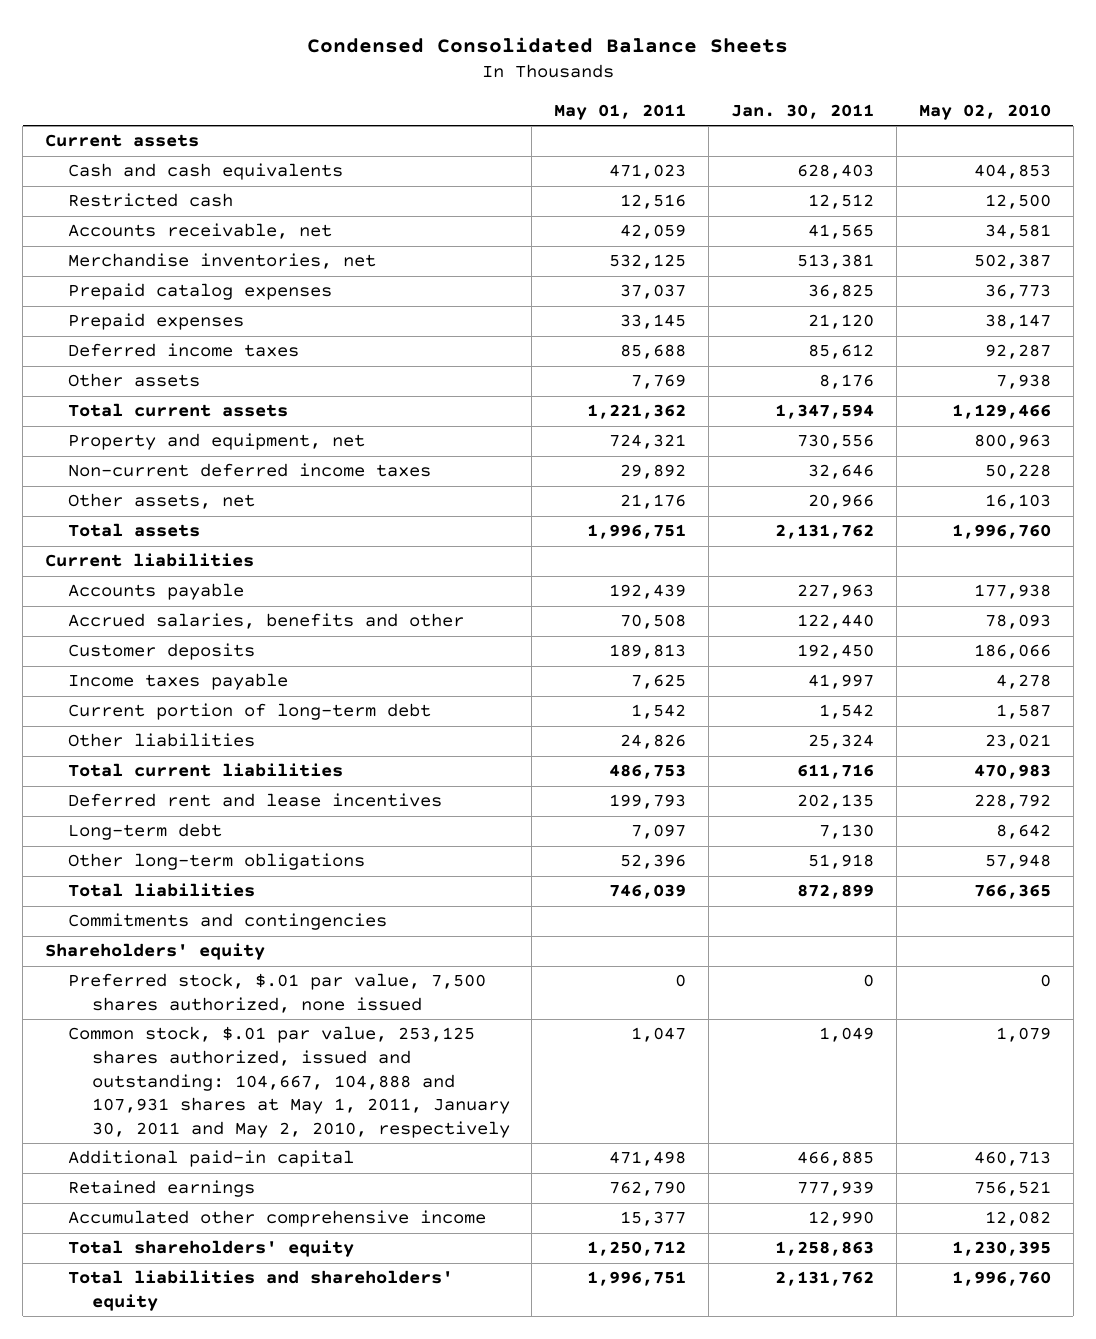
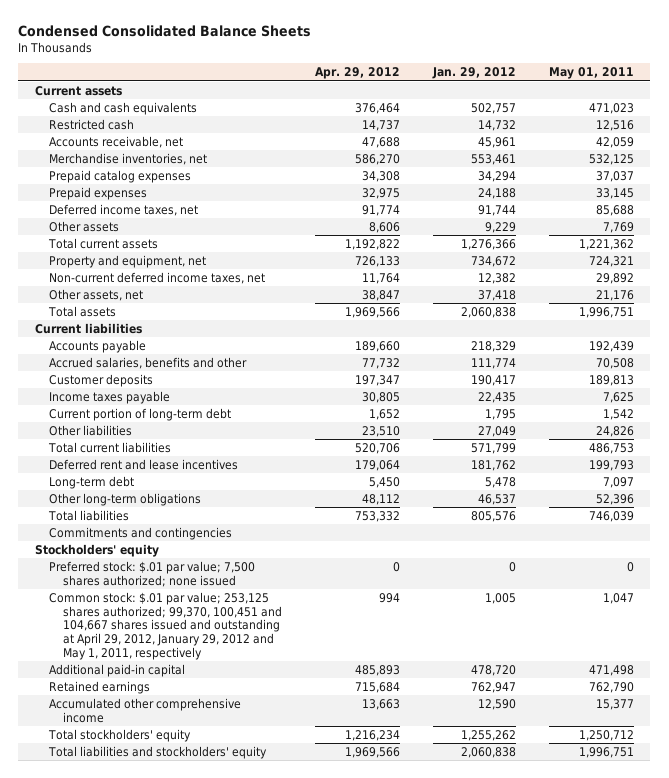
[730,104,874,120] Jan. 30, 2011 -> none
[918,104,1051,121] May 02, 2010 -> none
none -> [315,67,401,80] Apr. 29, 2012
none -> [432,67,517,80] Jan. 29, 2012
[68,343,300,358] Deferred income taxes -> [48,203,198,216] Deferred income taxes, net
[68,463,432,478] Non-current deferred income taxes -> [48,271,265,284] Non-current deferred income taxes, net
[44,943,265,961] Shareholders' equity -> [34,543,159,557] Stockholders' equity
[68,973,487,1014] Preferred stock, $.01 par value, 7,500 shares authorized, none issued -> [48,560,255,587] Preferred stock: $.01 par value; 7,500 shares authorized; none issued
[68,1026,510,1138] Common stock, $.01 par value, 253,125 shares authorized, issued and outstanding: 104,667, 104,888 and 107,931 shares at May 1, 2011, January 30, 2011 and May 2, 2010, respectively -> [48,591,283,660] Common stock: $.01 par value; 253,125 shares authorized; 99,370, 100,451 and 104,667 shares issued and outstanding at April 29, 2012, January 29, 2012 and May 1, 2011, respectively
[68,1240,355,1258] Total shareholders' equity -> [47,728,191,742] Total stockholders' equity
[68,1270,454,1312] Total liabilities and shareholders' equity -> [47,745,267,759] Total liabilities and stockholders' equity

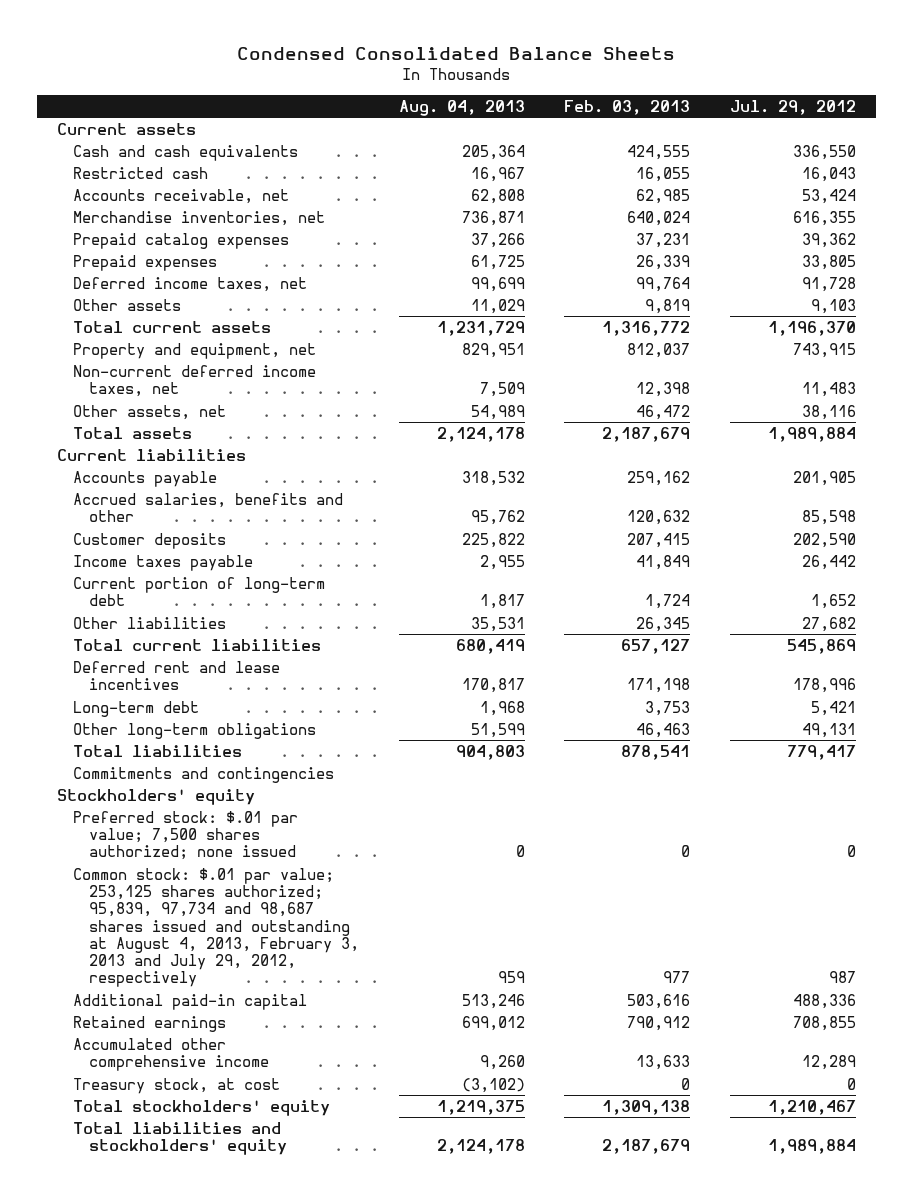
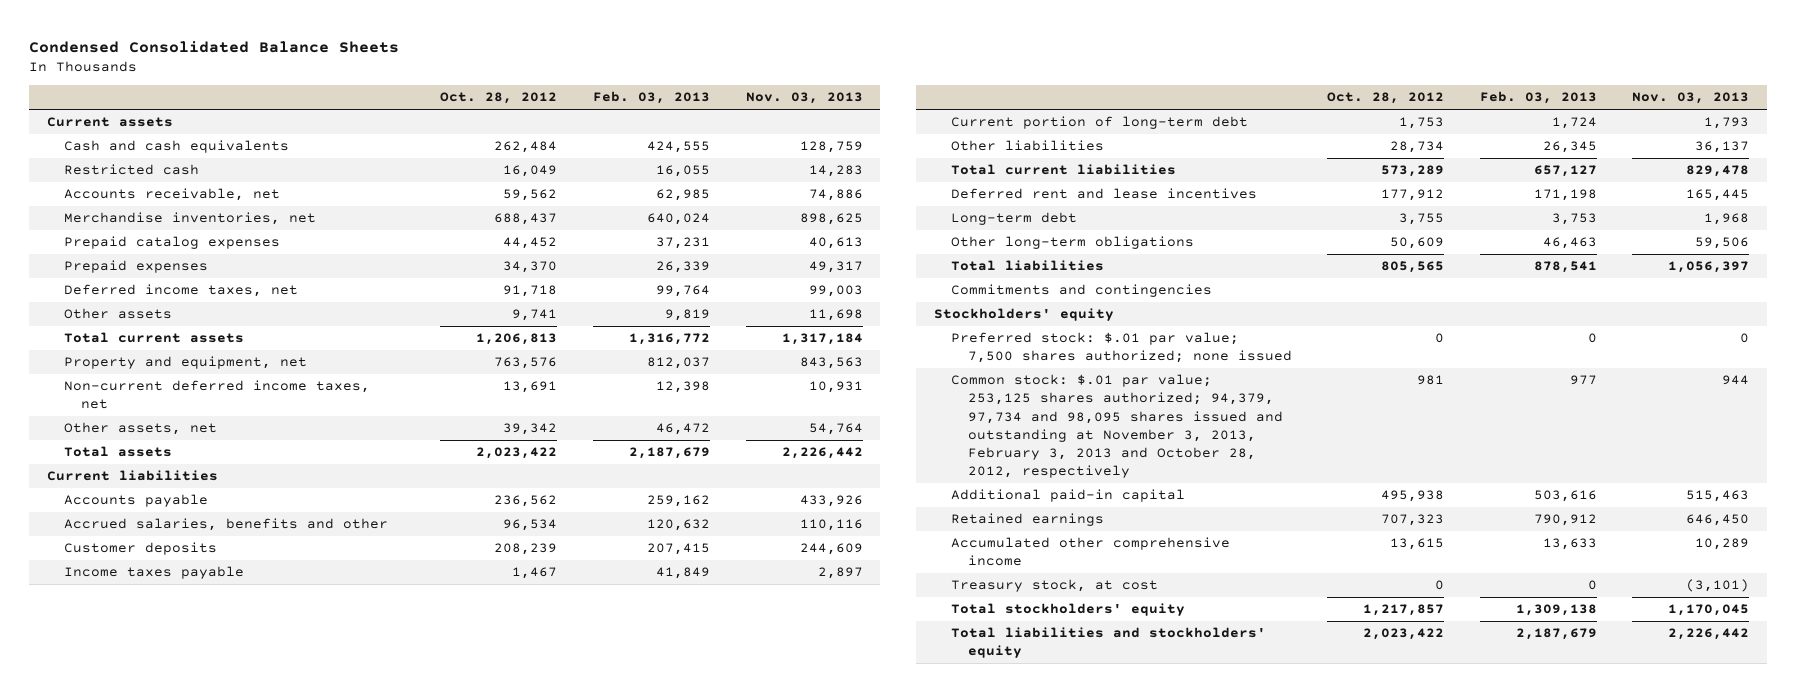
[398,99,525,116] Aug. 04, 2013 -> none
[729,99,856,115] Jul. 29, 2012 -> none
none -> [440,92,558,105] Oct. 28, 2012
none -> [745,92,863,105] Nov. 03, 2013
[73,867,360,988] Common stock: $.01 par value; 253,125 shares authorized; 95,839, 97,734 and 98,687 shares issued and outstanding at August 4, 2013, February 3, 2013 and July 29, 2012, respectively -> [950,374,1283,479] Common stock: $.01 par value; 253,125 shares authorized; 94,379, 97,734 and 98,095 shares issued and outstanding at November 3, 2013, February 3, 2013 and October 28, 2012, respectively

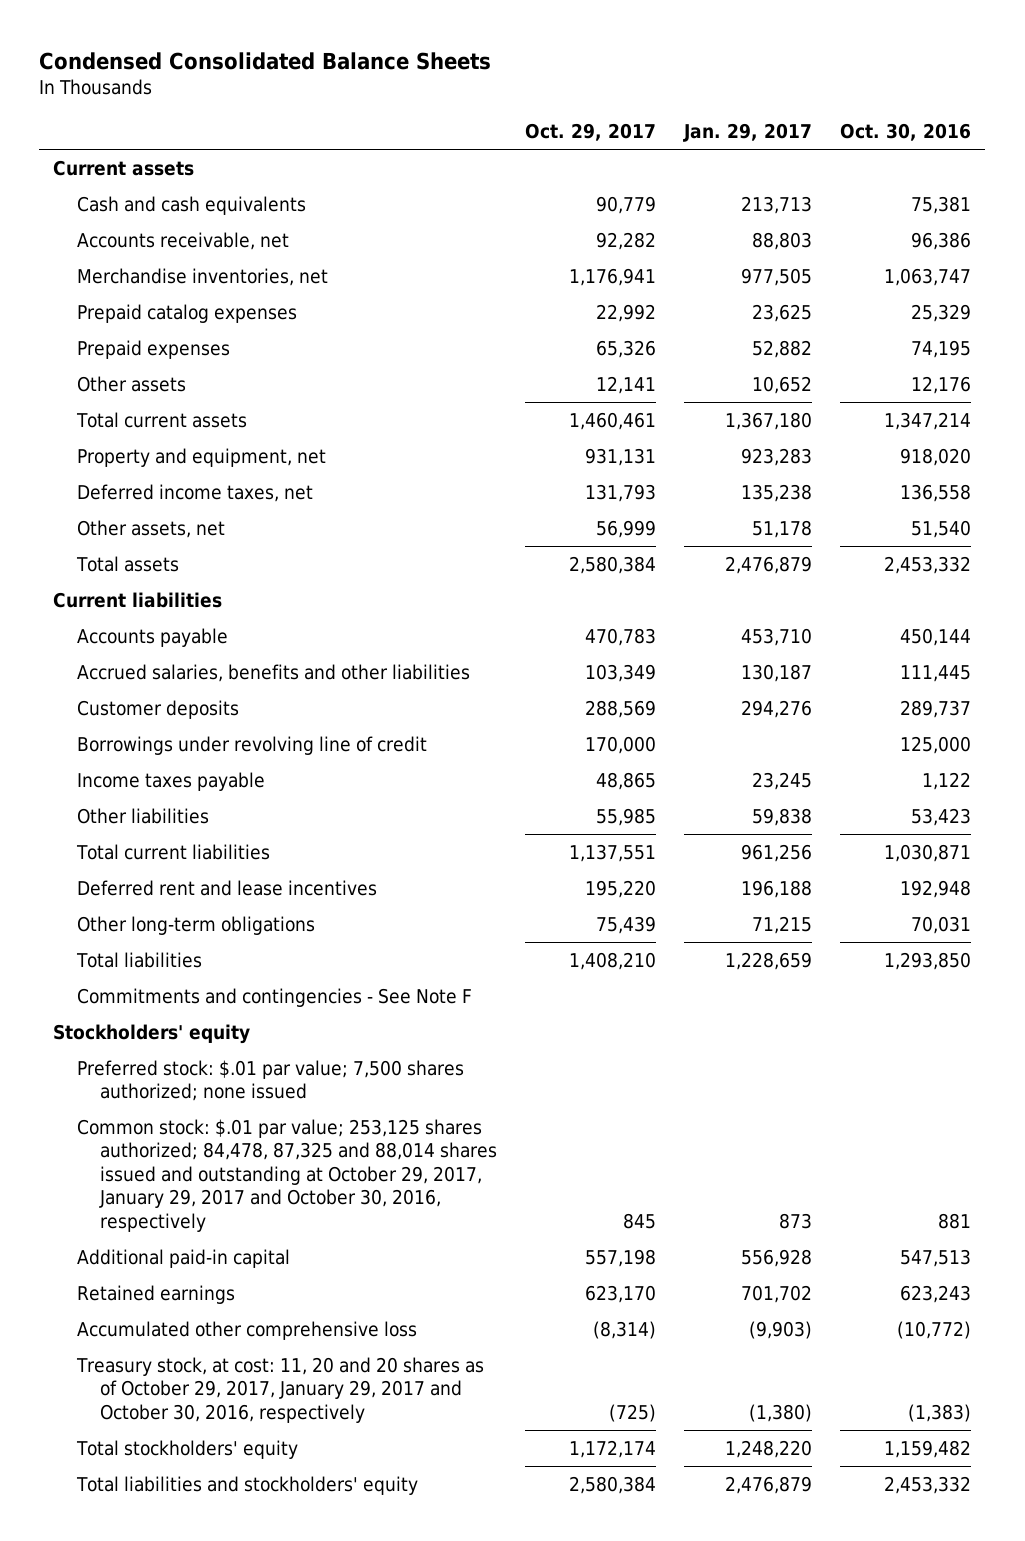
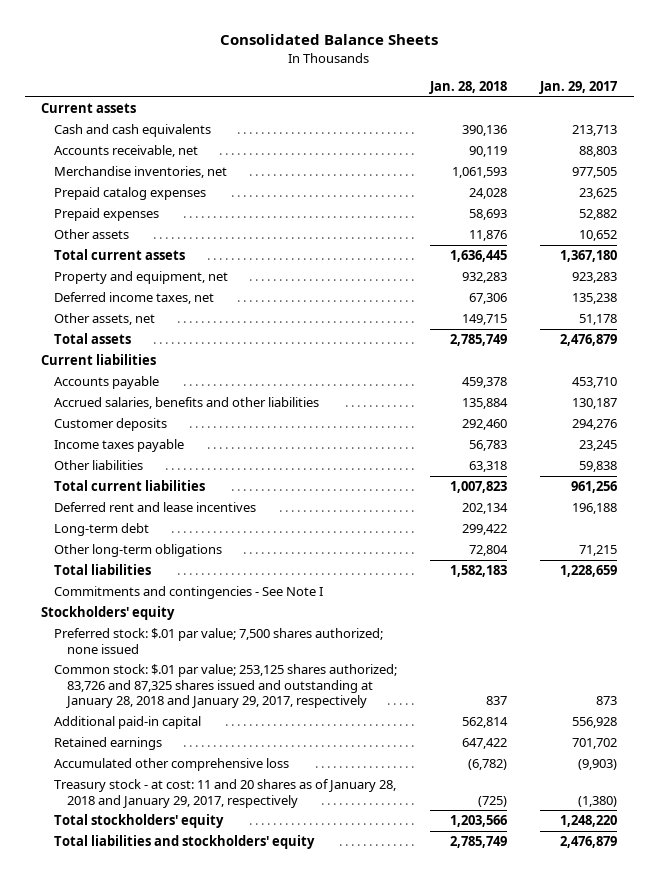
[39,51,492,70] Condensed Consolidated Balance Sheets -> [220,33,439,45] Consolidated Balance Sheets
[524,123,656,142] Oct. 29, 2017 -> none
[840,123,972,142] Oct. 30, 2016 -> none
none -> [429,80,508,94] Jan. 28, 2018
[76,735,427,755] Borrowings under revolving line of credit -> none
none -> [54,523,150,537] Long-term debt
[76,987,472,1007] Commitments and contingencies - See Note F -> [54,586,324,600] Commitments and contingencies - See Note I
[76,1118,497,1232] Common stock: $.01 par value; 253,125 shares authorized; 84,478, 87,325 and 88,014 shares issued and outstanding at October 29, 2017, January 29, 2017 and October 30, 2016, respectively -> [54,664,398,709] Common stock: $.01 par value; 253,125 shares authorized; 83,726 and 87,325 shares issued and outstanding at January 28, 2018 and January 29, 2017, respectively
[75,1356,484,1423] Treasury stock, at cost: 11, 20 and 20 shares as of October 29, 2017, January 29, 2017 and October 30, 2016, respectively -> [54,779,397,808] Treasury stock - at cost: 11 and 20 shares as of January 28, 2018 and January 29, 2017, respectively

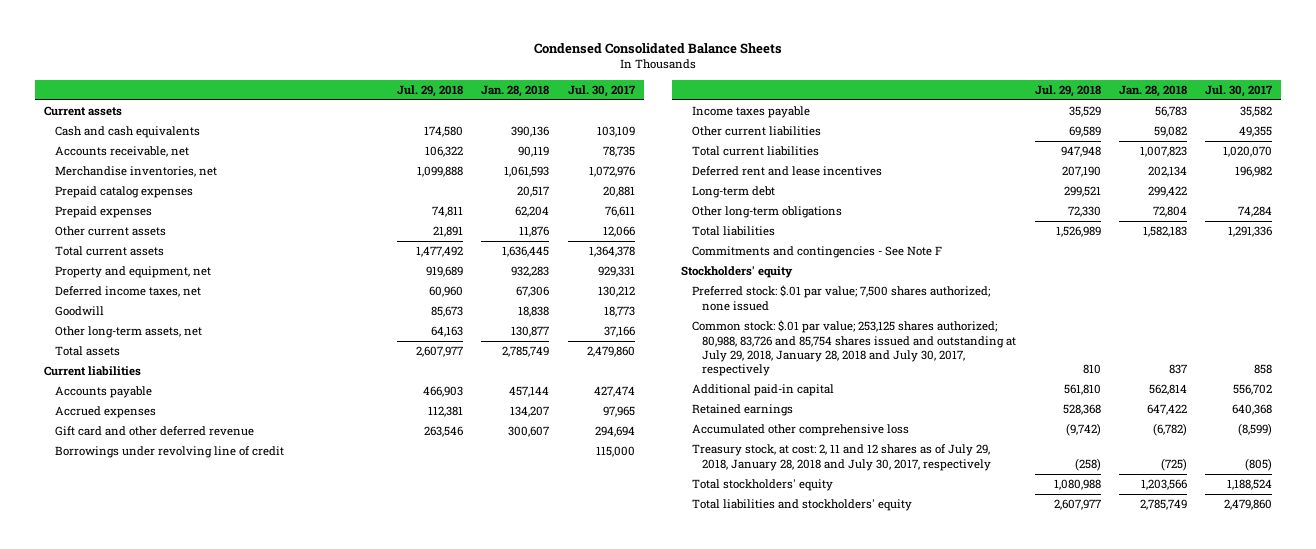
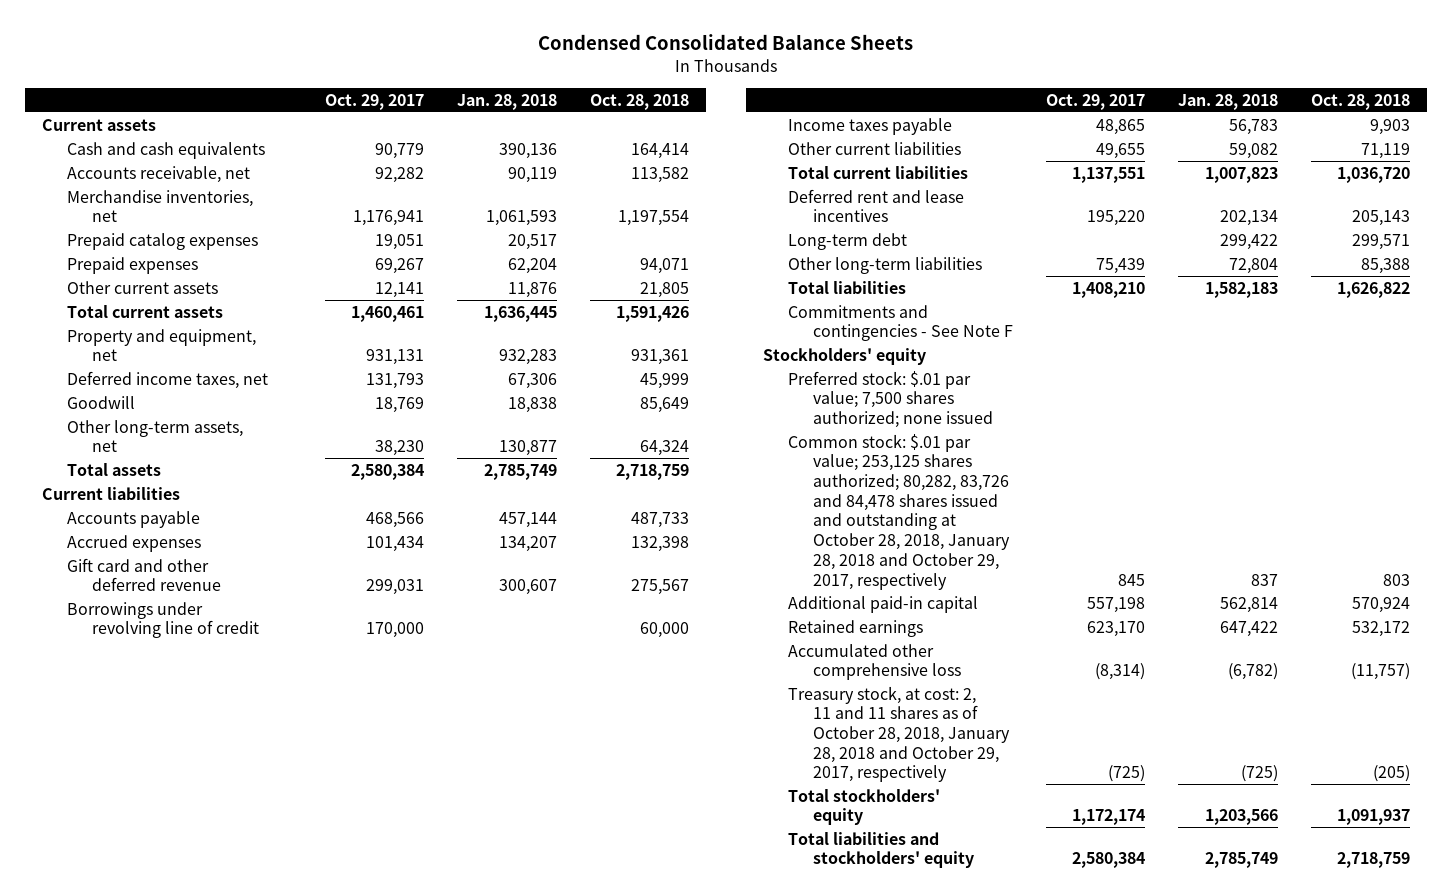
[397,84,464,97] Jul. 29, 2018 -> none
[567,84,636,97] Jul. 30, 2017 -> none
none -> [324,93,424,110] Oct. 29, 2017
none -> [590,93,690,110] Oct. 28, 2018
[691,206,842,219] Other long-term obligations -> [787,256,982,274] Other long-term liabilities
[691,320,1017,377] Common stock: $.01 par value; 253,125 shares authorized; 80,988, 83,726 and 85,754 shares issued and outstanding at July 29, 2018, January 28, 2018 and July 30, 2017, respectively -> [787,433,1010,590] Common stock: $.01 par value; 253,125 shares authorized; 80,282, 83,726 and 84,478 shares issued and outstanding at October 28, 2018, January 28, 2018 and October 29, 2017, respectively
[691,444,992,471] Treasury stock, at cost: 2, 11 and 12 shares as of July 29, 2018, January 28, 2018 and July 30, 2017, respectively -> [787,685,1010,783] Treasury stock, at cost: 2, 11 and 11 shares as of October 28, 2018, January 28, 2018 and October 29, 2017, respectively

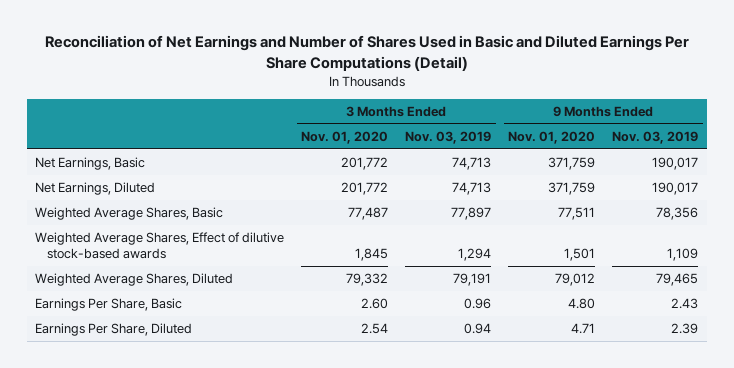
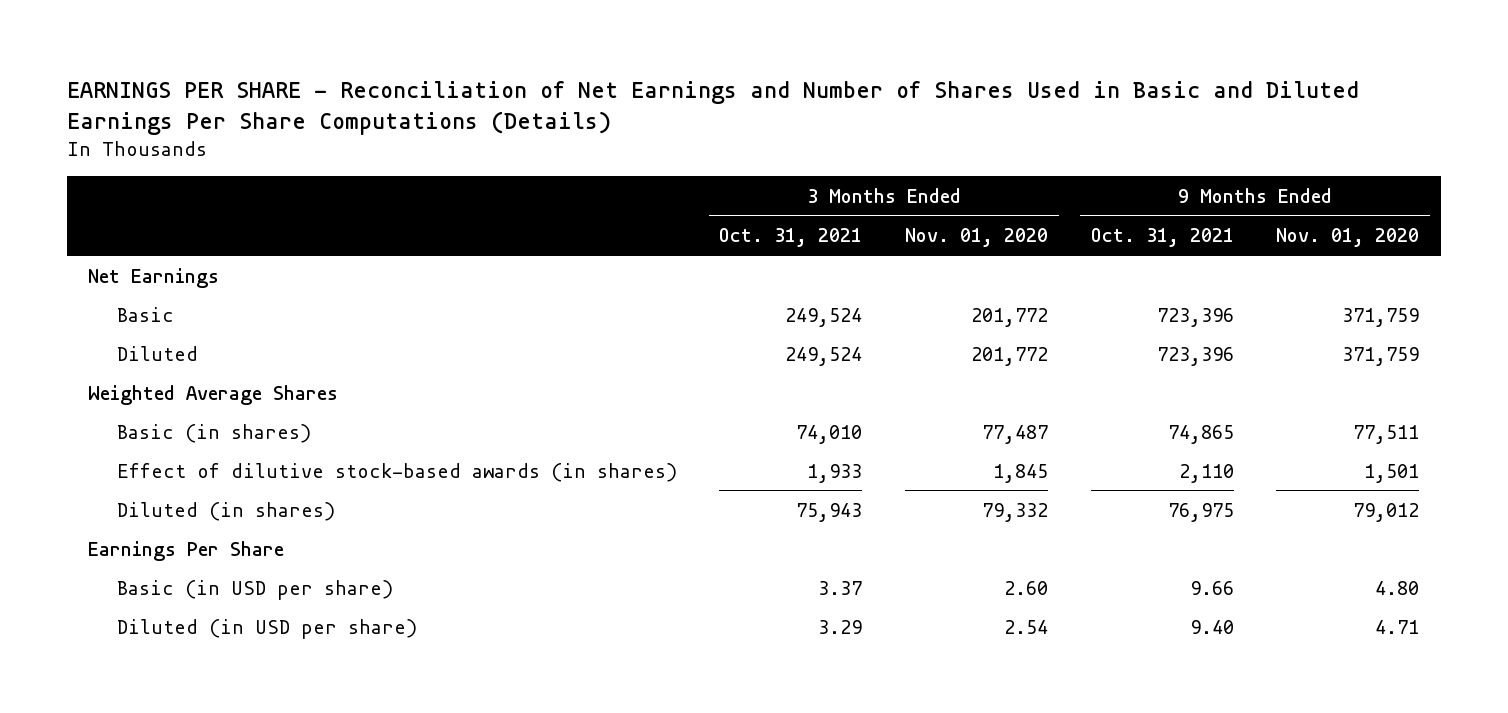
[44,35,689,71] Reconciliation of Net Earnings and Number of Shares Used in Basic and Diluted Earnings Per Share Computations (Detail) -> [66,81,1359,136] EARNINGS PER SHARE - Reconciliation of Net Earnings and Number of Shares Used in Basic and Diluted Earnings Per Share Computations (Details)
[405,130,492,144] Nov. 03, 2019 -> none
[612,130,699,144] Nov. 03, 2019 -> none
none -> [719,228,863,248] Oct. 31, 2021
none -> [1090,228,1234,248] Oct. 31, 2021
none -> [88,267,220,288] Net Earnings
[35,157,146,171] Net Earnings, Basic -> [116,306,174,322] Basic
[35,182,156,196] Net Earnings, Diluted -> [116,345,198,361] Diluted
none -> [88,384,339,405] Weighted Average Shares
[35,207,224,221] Weighted Average Shares, Basic -> [116,423,311,443] Basic (in shares)
[35,232,285,259] Weighted Average Shares, Effect of dilutive stock-based awards -> [116,462,677,482] Effect of dilutive stock-based awards (in shares)
[35,273,234,287] Weighted Average Shares, Diluted -> [116,501,335,521] Diluted (in shares)
none -> [88,540,285,561] Earnings Per Share
[35,298,183,312] Earnings Per Share, Basic -> [116,579,393,600] Basic (in USD per share)
[35,323,193,337] Earnings Per Share, Diluted -> [116,618,417,639] Diluted (in USD per share)

